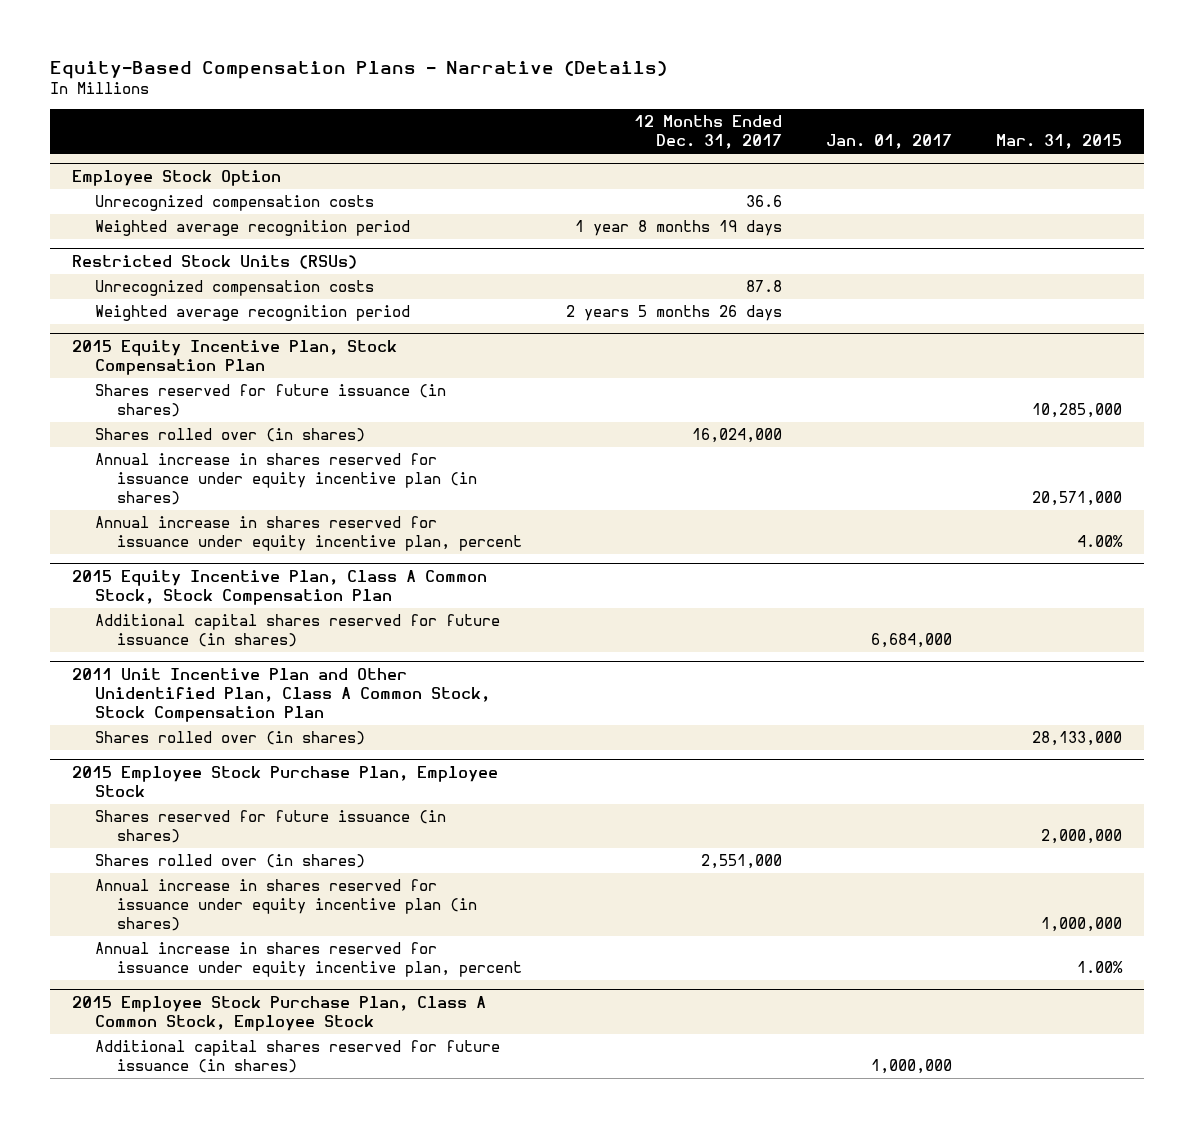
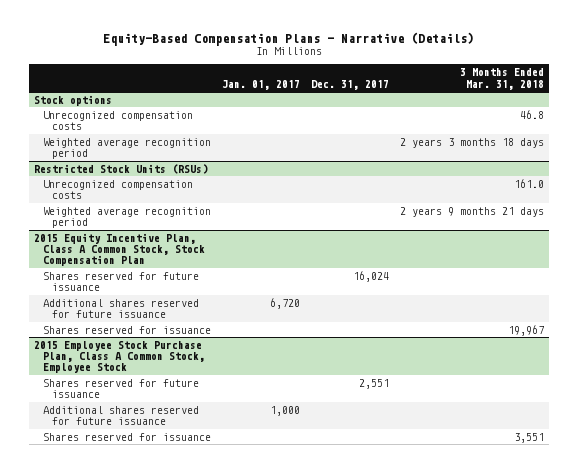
[634,115,783,150] 12 Months Ended Dec. 31, 2017 -> none
[995,134,1122,150] Mar. 31, 2015 -> none
none -> [310,79,389,90] Dec. 31, 2017
none -> [459,68,544,90] 3 Months Ended Mar. 31, 2018
[72,169,282,186] Employee Stock Option -> [34,94,113,106] Stock options
[72,339,398,375] 2015 Equity Incentive Plan, Stock Compensation Plan -> none
[94,384,446,418] Shares reserved for future issuance (in shares) -> none
[94,428,365,443] Shares rolled over (in shares) -> none
[94,453,478,506] Annual increase in shares reserved for issuance under equity incentive plan (in shares) -> none
[94,516,523,552] Annual increase in shares reserved for issuance under equity incentive plan, percent -> none
[72,667,490,722] 2011 Unit Incentive Plan and Other Unidentified Plan, Class A Common Stock, Stock Compensation Plan -> none
[94,731,365,746] Shares rolled over (in shares) -> none
[72,765,499,797] 2015 Employee Stock Purchase Plan, Employee Stock -> none
[94,810,446,844] Shares reserved for future issuance (in shares) -> none
[94,854,365,869] Shares rolled over (in shares) -> none
[94,879,478,932] Annual increase in shares reserved for issuance under equity incentive plan (in shares) -> none
[94,942,523,978] Annual increase in shares reserved for issuance under equity incentive plan, percent -> none
none -> [43,271,200,292] Shares reserved for future issuance
[94,614,500,648] Additional capital shares reserved for future issuance (in shares) -> [43,298,200,319] Additional shares reserved for future issuance
[871,633,953,649] 6,684,000 -> [269,297,300,309] 6,720
none -> [43,325,212,334] Shares reserved for issuance
none -> [43,378,200,399] Shares reserved for future issuance
[94,1040,500,1074] Additional capital shares reserved for future issuance (in shares) -> [43,405,200,426] Additional shares reserved for future issuance
[871,1059,953,1075] 1,000,000 -> [269,405,300,416] 1,000
none -> [43,432,212,441] Shares reserved for issuance

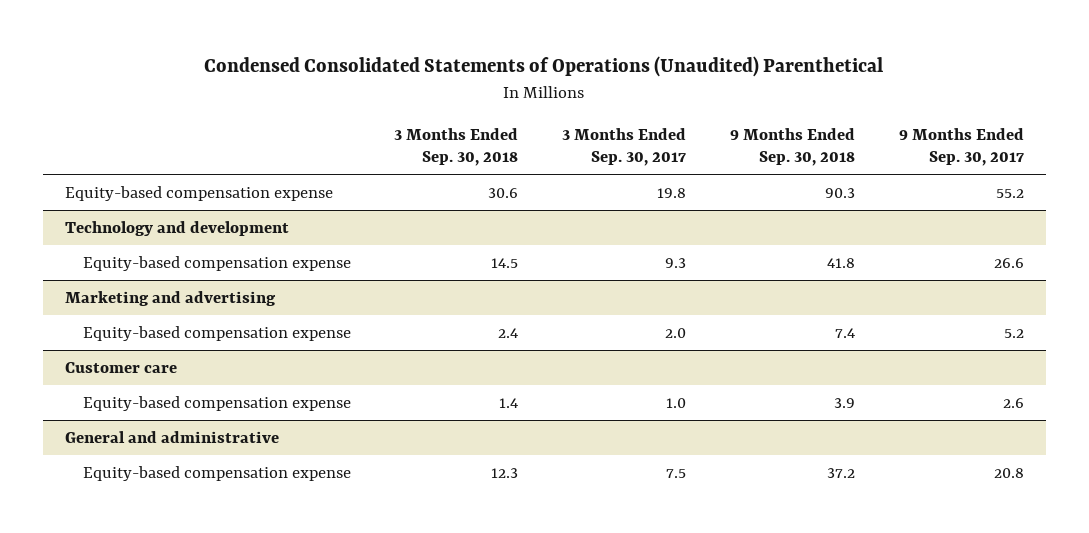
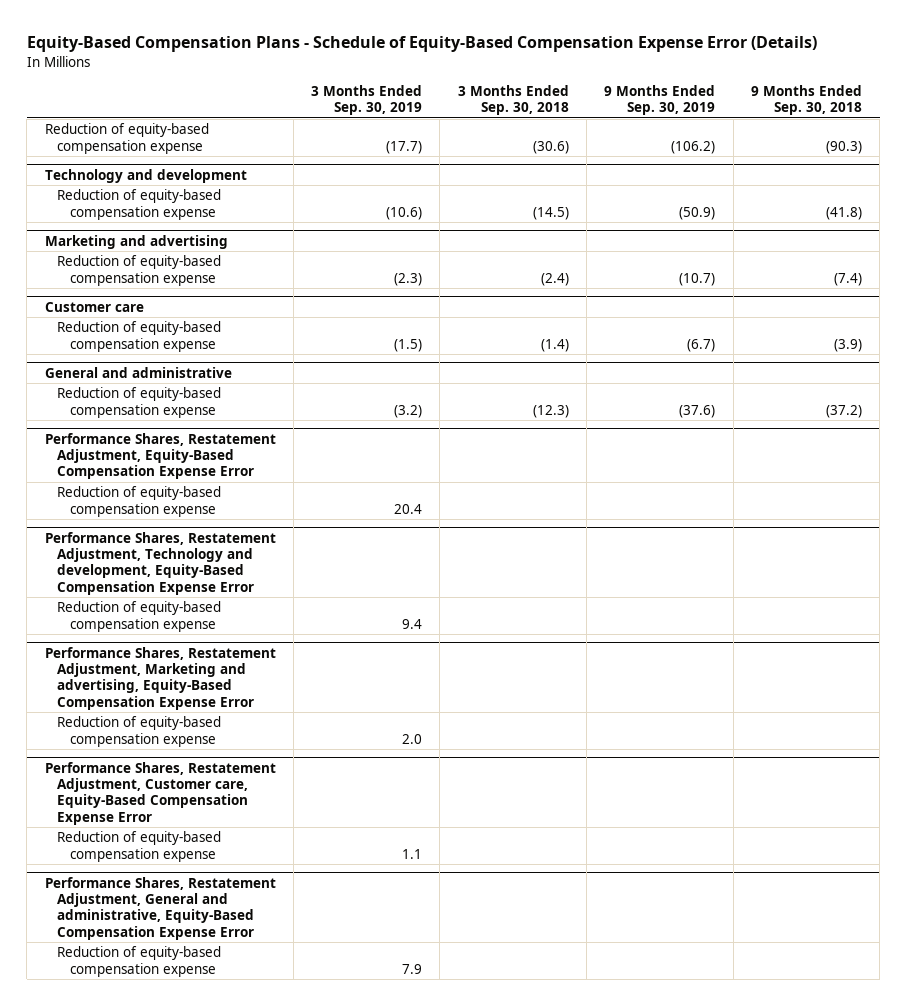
[204,56,884,78] Condensed Consolidated Statements of Operations (Unaudited) Parenthetical -> [26,36,817,53] Equity-Based Compensation Plans - Schedule of Equity-Based Compensation Expense Error (Details)
[562,127,687,166] 3 Months Ended Sep. 30, 2017 -> none
[898,127,1024,166] 9 Months Ended Sep. 30, 2017 -> none
none -> [311,84,423,116] 3 Months Ended Sep. 30, 2019
none -> [604,84,716,116] 9 Months Ended Sep. 30, 2019
[65,186,334,202] Equity-based compensation expense -> [44,123,209,154] Reduction of equity-based compensation expense
[488,188,519,199] 30.6 -> [532,140,569,154] (30.6)
[825,188,856,199] 90.3 -> [825,140,862,154] (90.3)
[82,256,351,272] Equity-based compensation expense -> [57,189,222,220] Reduction of equity-based compensation expense
[491,258,519,269] 14.5 -> [532,206,569,220] (14.5)
[827,258,856,269] 41.8 -> [825,206,862,220] (41.8)
[82,326,351,342] Equity-based compensation expense -> [57,255,222,286] Reduction of equity-based compensation expense
[498,328,519,339] 2.4 -> [540,272,569,286] (2.4)
[835,328,856,339] 7.4 -> [833,272,862,286] (7.4)
[82,396,351,412] Equity-based compensation expense -> [57,321,222,352] Reduction of equity-based compensation expense
[499,398,519,409] 1.4 -> [540,338,569,352] (1.4)
[834,398,856,409] 3.9 -> [833,338,862,352] (3.9)
[82,466,351,482] Equity-based compensation expense -> [57,387,222,418] Reduction of equity-based compensation expense
[491,468,519,479] 12.3 -> [532,404,569,418] (12.3)
[827,468,856,479] 37.2 -> [825,404,862,418] (37.2)
none -> [44,432,276,480] Performance Shares, Restatement Adjustment, Equity-Based Compensation Expense Error
none -> [57,486,222,517] Reduction of equity-based compensation expense
none -> [44,531,276,595] Performance Shares, Restatement Adjustment, Technology and development, Equity-Based Compensation Expense Error
none -> [57,601,222,632] Reduction of equity-based compensation expense
none -> [44,646,276,710] Performance Shares, Restatement Adjustment, Marketing and advertising, Equity-Based Compensation Expense Error
none -> [57,716,222,747] Reduction of equity-based compensation expense
none -> [44,761,276,825] Performance Shares, Restatement Adjustment, Customer care, Equity-Based Compensation Expense Error
none -> [57,831,222,862] Reduction of equity-based compensation expense
none -> [44,876,276,940] Performance Shares, Restatement Adjustment, General and administrative, Equity-Based Compensation Expense Error
none -> [57,946,222,977] Reduction of equity-based compensation expense

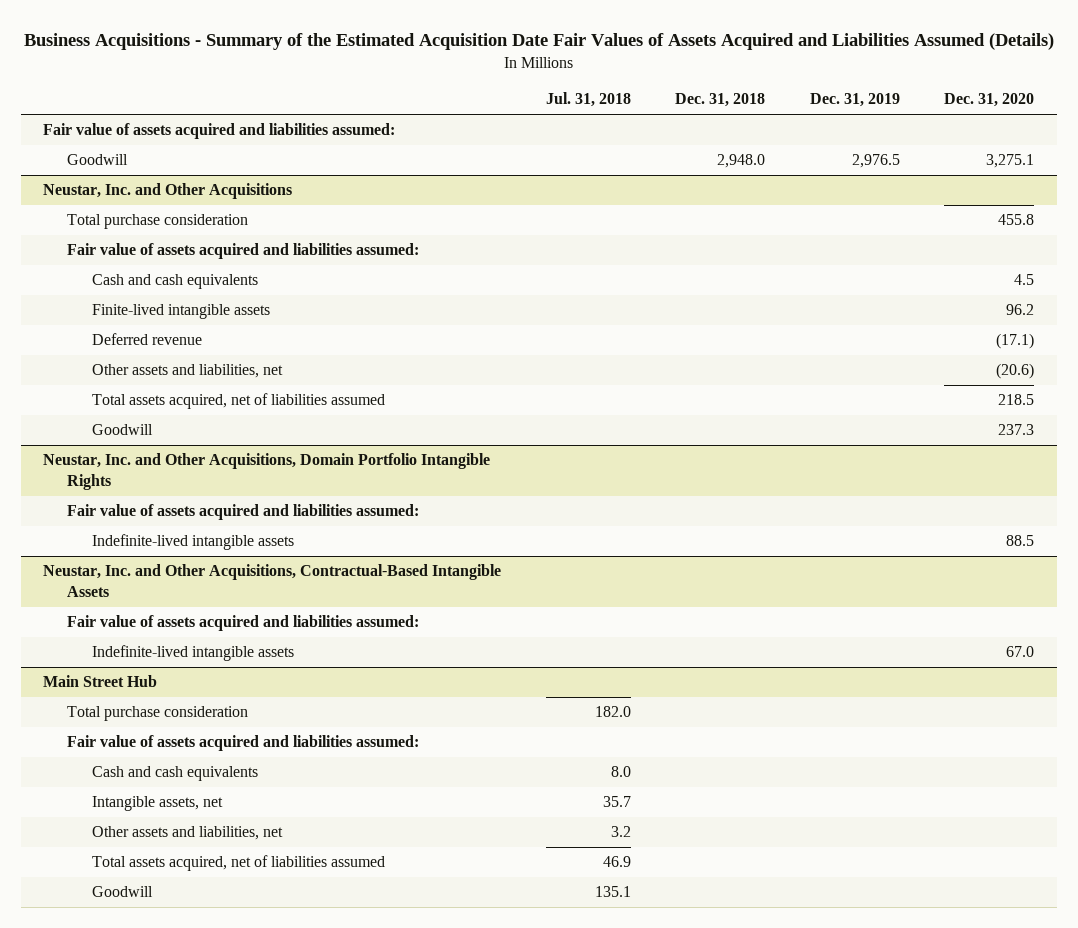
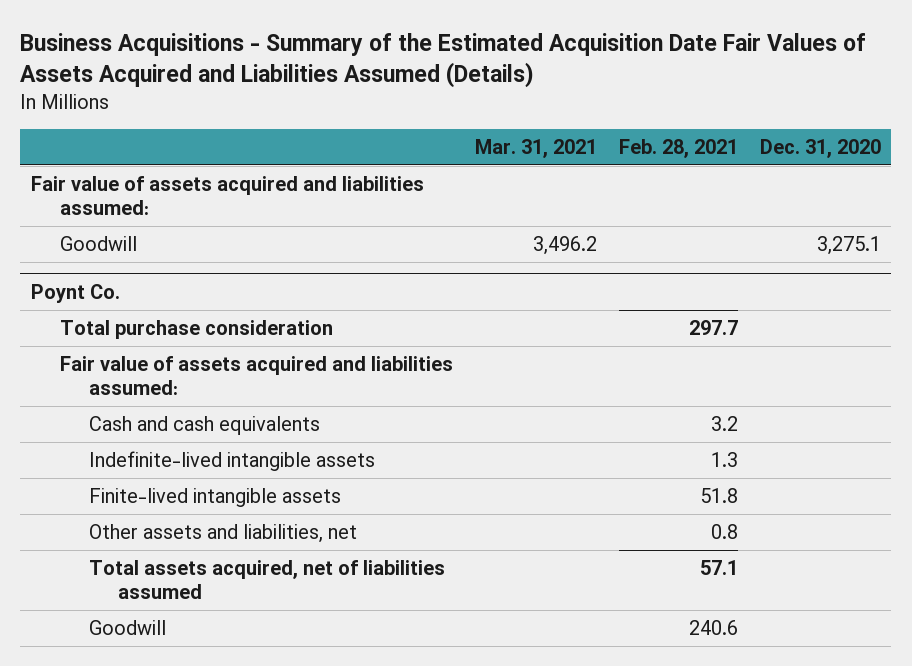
[545,92,631,108] Jul. 31, 2018 -> none
[675,93,766,108] Dec. 31, 2018 -> none
[809,93,900,108] Dec. 31, 2019 -> none
none -> [474,138,597,158] Mar. 31, 2021
none -> [618,138,738,158] Feb. 28, 2021
[43,183,293,200] Neustar, Inc. and Other Acquisitions -> none
[67,214,249,230] Total purchase consideration -> none
[67,243,420,260] Fair value of assets acquired and liabilities assumed: -> none
[91,274,258,290] Cash and cash equivalents -> none
[91,304,270,320] Finite-lived intangible assets -> none
[91,333,202,346] Deferred revenue -> none
[91,364,283,379] Other assets and liabilities, net -> none
[91,393,385,410] Total assets acquired, net of liabilities assumed -> none
[91,424,153,436] Goodwill -> none
[43,453,491,490] Neustar, Inc. and Other Acquisitions, Domain Portfolio Intangible Rights -> none
[67,504,420,521] Fair value of assets acquired and liabilities assumed: -> none
[91,534,294,551] Indefinite-lived intangible assets -> none
[43,564,502,597] Neustar, Inc. and Other Acquisitions, Contractual-Based Intangible Assets -> none
[67,615,420,632] Fair value of assets acquired and liabilities assumed: -> none
[91,645,294,662] Indefinite-lived intangible assets -> none
[43,675,158,688] Main Street Hub -> none
[67,706,249,722] Total purchase consideration -> none
[67,735,420,752] Fair value of assets acquired and liabilities assumed: -> none
[91,766,258,782] Cash and cash equivalents -> none
[91,796,223,812] Intangible assets, net -> none
[91,826,283,841] Other assets and liabilities, net -> none
[91,855,385,872] Total assets acquired, net of liabilities assumed -> none
[91,886,153,898] Goodwill -> none
none -> [31,283,121,303] Poynt Co.
none -> [60,319,334,339] Total purchase consideration
none -> [60,355,454,395] Fair value of assets acquired and liabilities assumed:
none -> [88,415,320,435] Cash and cash equivalents
none -> [88,450,375,471] Indefinite-lived intangible assets
none -> [88,487,341,507] Finite-lived intangible assets
none -> [88,523,357,543] Other assets and liabilities, net
none -> [88,559,445,599] Total assets acquired, net of liabilities assumed
none -> [88,619,166,635] Goodwill

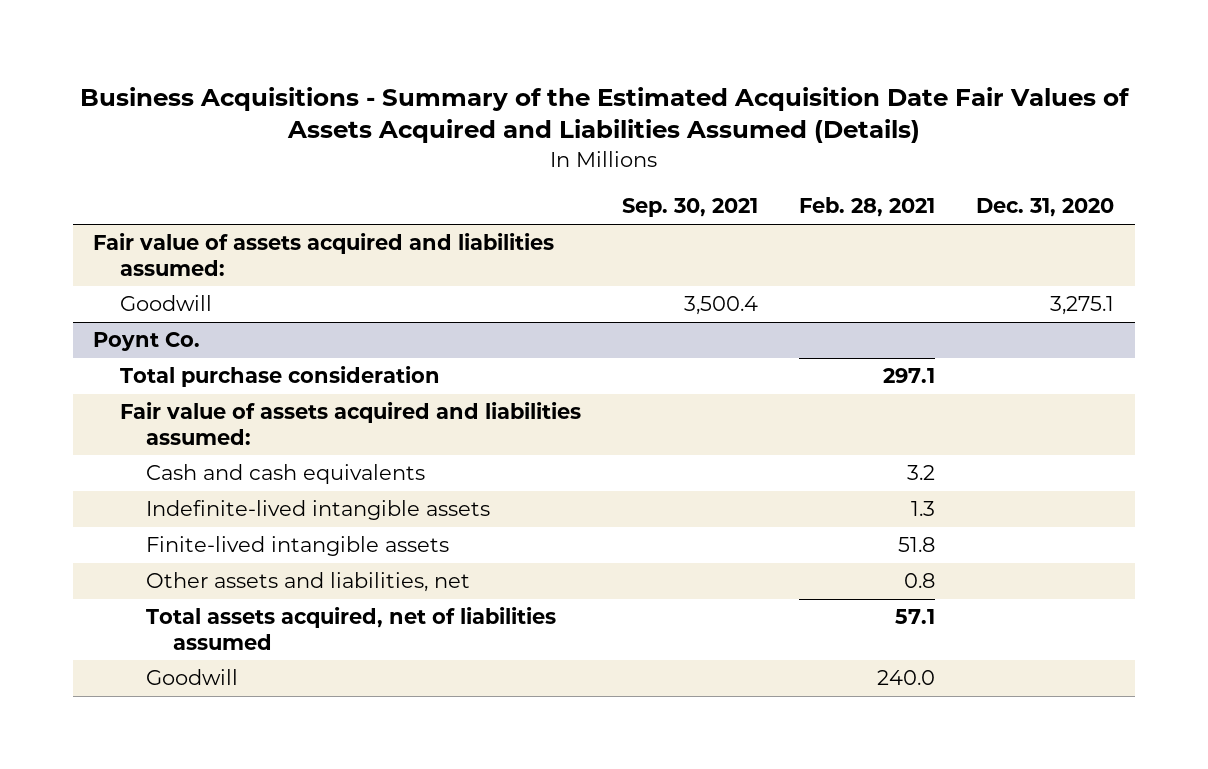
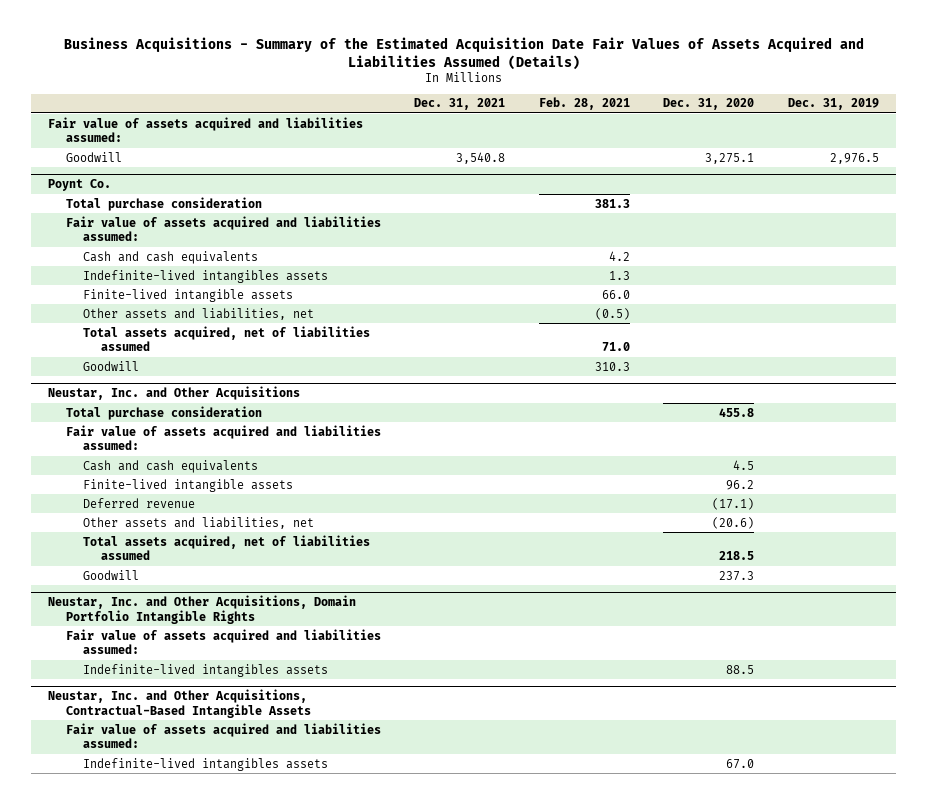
[621,198,758,218] Sep. 30, 2021 -> none
none -> [414,98,506,111] Dec. 31, 2021
none -> [788,98,880,111] Dec. 31, 2019
[883,368,936,384] 297.1 -> [594,198,630,208] 381.3
[907,465,936,481] 3.2 -> [608,250,630,261] 4.2
[146,500,491,521] Indefinite-lived intangible assets -> [83,269,329,283] Indefinite-lived intangibles assets
[898,537,936,553] 51.8 -> [601,289,630,299] 66.0
[904,573,936,589] 0.8 -> [594,307,630,320] (0.5)
[895,609,936,625] 57.1 -> [601,342,630,352] 71.0
[877,670,936,686] 240.0 -> [594,361,630,371] 310.3
none -> [47,386,300,401] Neustar, Inc. and Other Acquisitions
none -> [65,405,262,420] Total purchase consideration
none -> [65,424,381,451] Fair value of assets acquired and liabilities assumed:
none -> [83,459,259,473] Cash and cash equivalents
none -> [83,478,294,492] Finite-lived intangible assets
none -> [83,497,196,508] Deferred revenue
none -> [83,516,315,529] Other assets and liabilities, net
none -> [83,534,371,561] Total assets acquired, net of liabilities assumed
none -> [83,569,140,580] Goodwill
none -> [47,595,356,624] Neustar, Inc. and Other Acquisitions, Domain Portfolio Intangible Rights
none -> [65,628,381,655] Fair value of assets acquired and liabilities assumed:
none -> [83,663,329,677] Indefinite-lived intangibles assets
none -> [47,689,311,718] Neustar, Inc. and Other Acquisitions, Contractual-Based Intangible Assets
none -> [65,722,381,749] Fair value of assets acquired and liabilities assumed:
none -> [83,757,329,771] Indefinite-lived intangibles assets

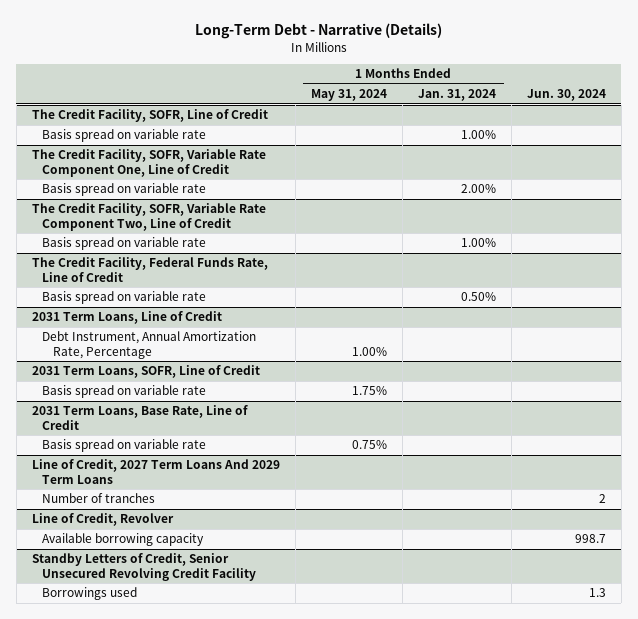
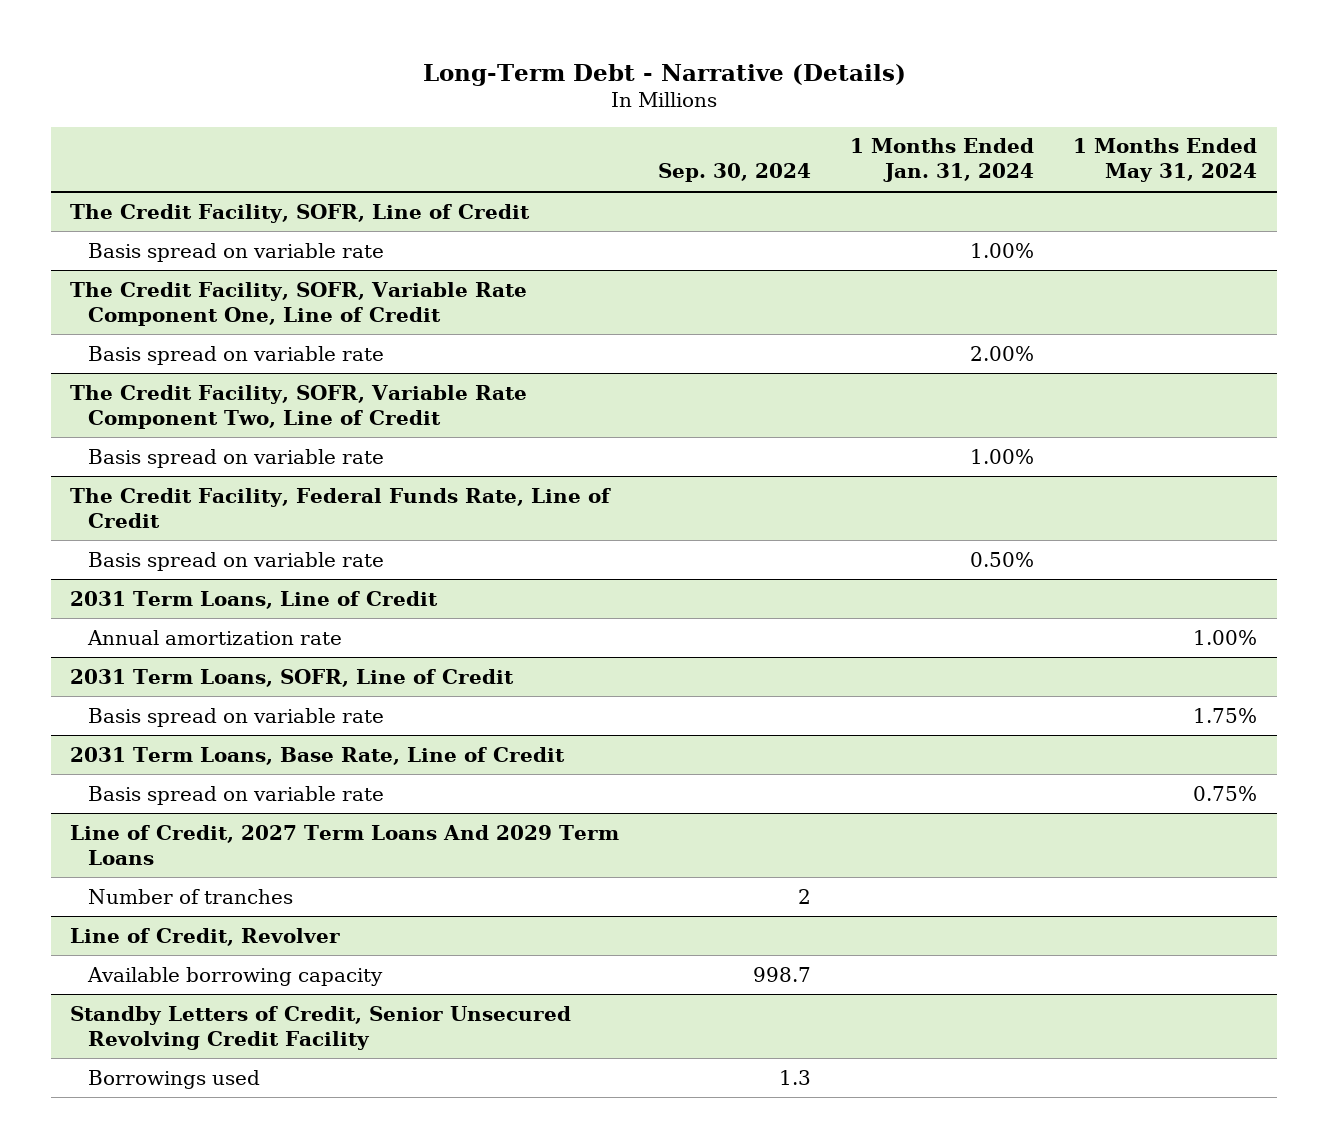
[526,89,606,102] Jun. 30, 2024 -> none
none -> [658,163,812,183] Sep. 30, 2024
[42,331,257,359] Debt Instrument, Annual Amortization Rate, Percentage -> [87,629,343,645] Annual amortization rate

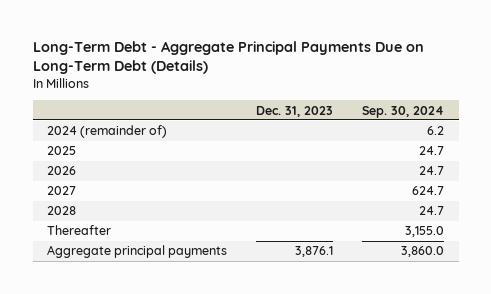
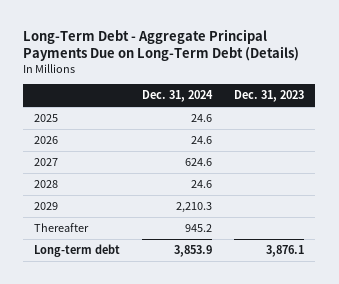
[362,105,445,118] Sep. 30, 2024 -> none
none -> [142,90,214,103] Dec. 31, 2024
[47,125,168,139] 2024 (remainder of) -> none
none -> [34,201,59,210] 2029
[47,245,228,259] Aggregate principal payments -> [34,243,121,257] Long-term debt

